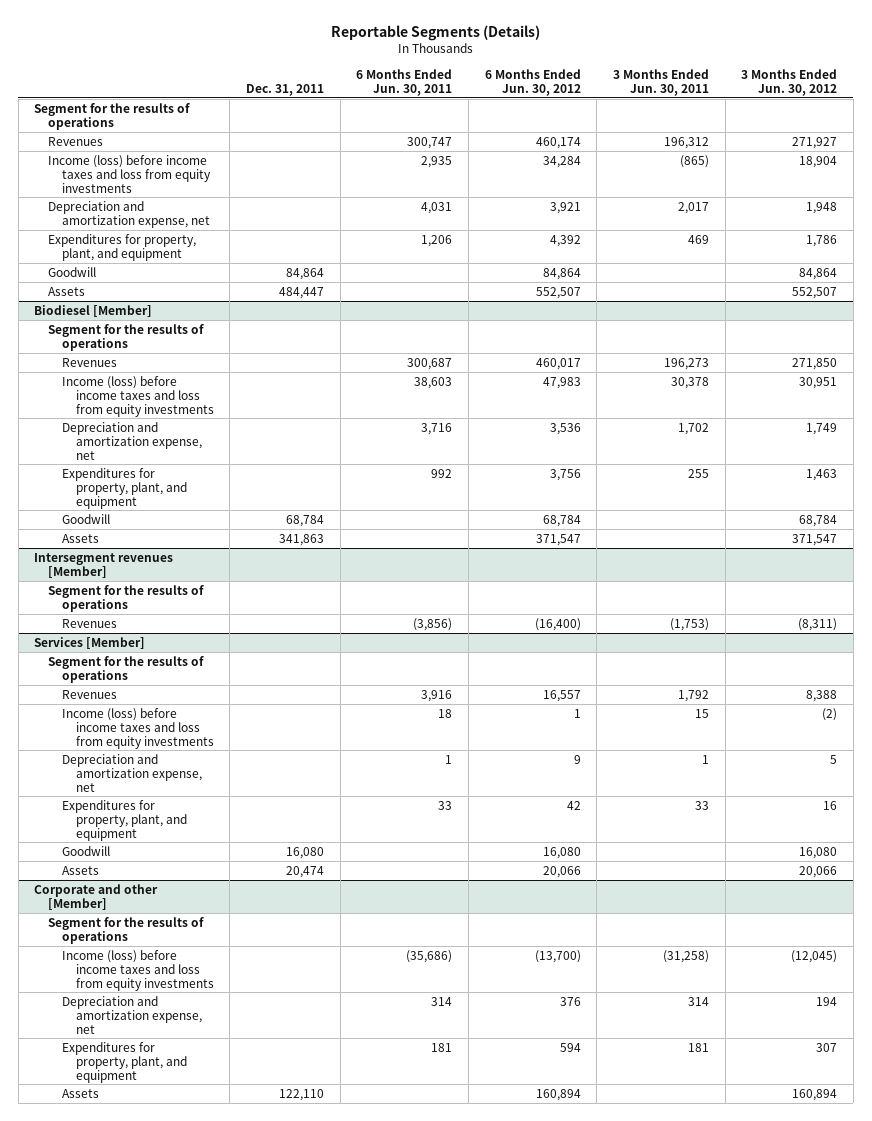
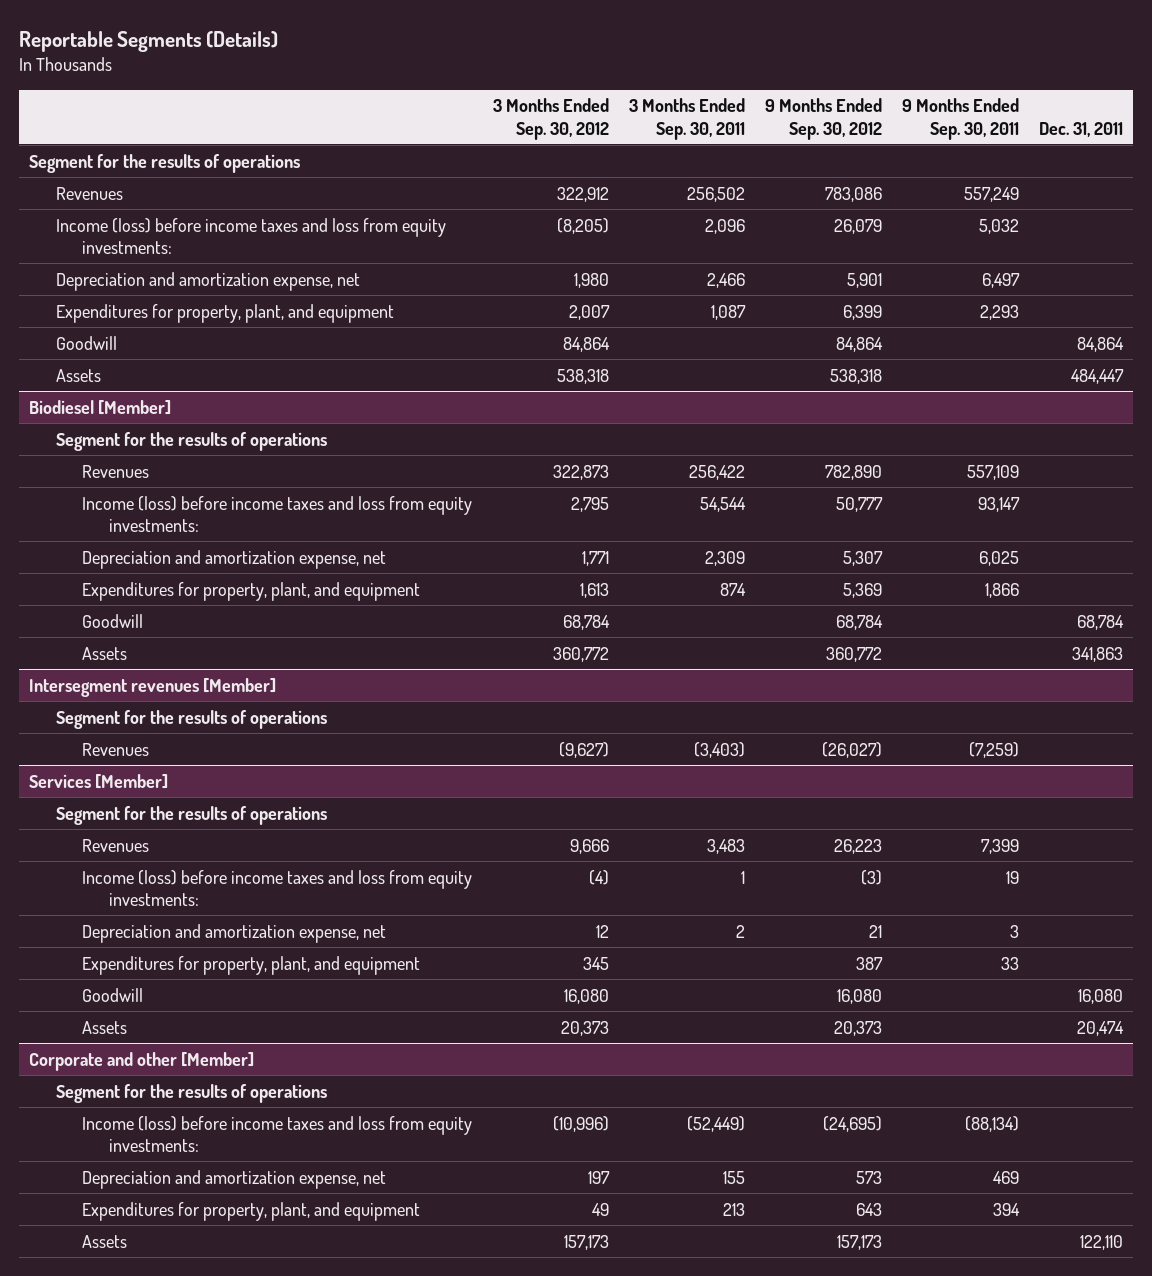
[356,68,453,96] 6 Months Ended Jun. 30, 2011 -> none
[484,68,581,96] 6 Months Ended Jun. 30, 2012 -> none
[612,68,709,96] 3 Months Ended Jun. 30, 2011 -> none
[741,68,838,96] 3 Months Ended Jun. 30, 2012 -> none
none -> [492,98,609,140] 3 Months Ended Sep. 30, 2012
none -> [628,98,745,140] 3 Months Ended Sep. 30, 2011
none -> [764,98,882,140] 9 Months Ended Sep. 30, 2012
none -> [902,98,1020,140] 9 Months Ended Sep. 30, 2011
[48,154,211,193] Income (loss) before income taxes and loss from equity investments -> [55,217,446,255] Income (loss) before income taxes and loss from equity investments:
[61,375,214,417] Income (loss) before income taxes and loss from equity investments -> [82,495,473,533] Income (loss) before income taxes and loss from equity investments:
[61,707,214,749] Income (loss) before income taxes and loss from equity investments -> [82,869,473,907] Income (loss) before income taxes and loss from equity investments:
[61,949,214,991] Income (loss) before income taxes and loss from equity investments -> [82,1115,473,1153] Income (loss) before income taxes and loss from equity investments:

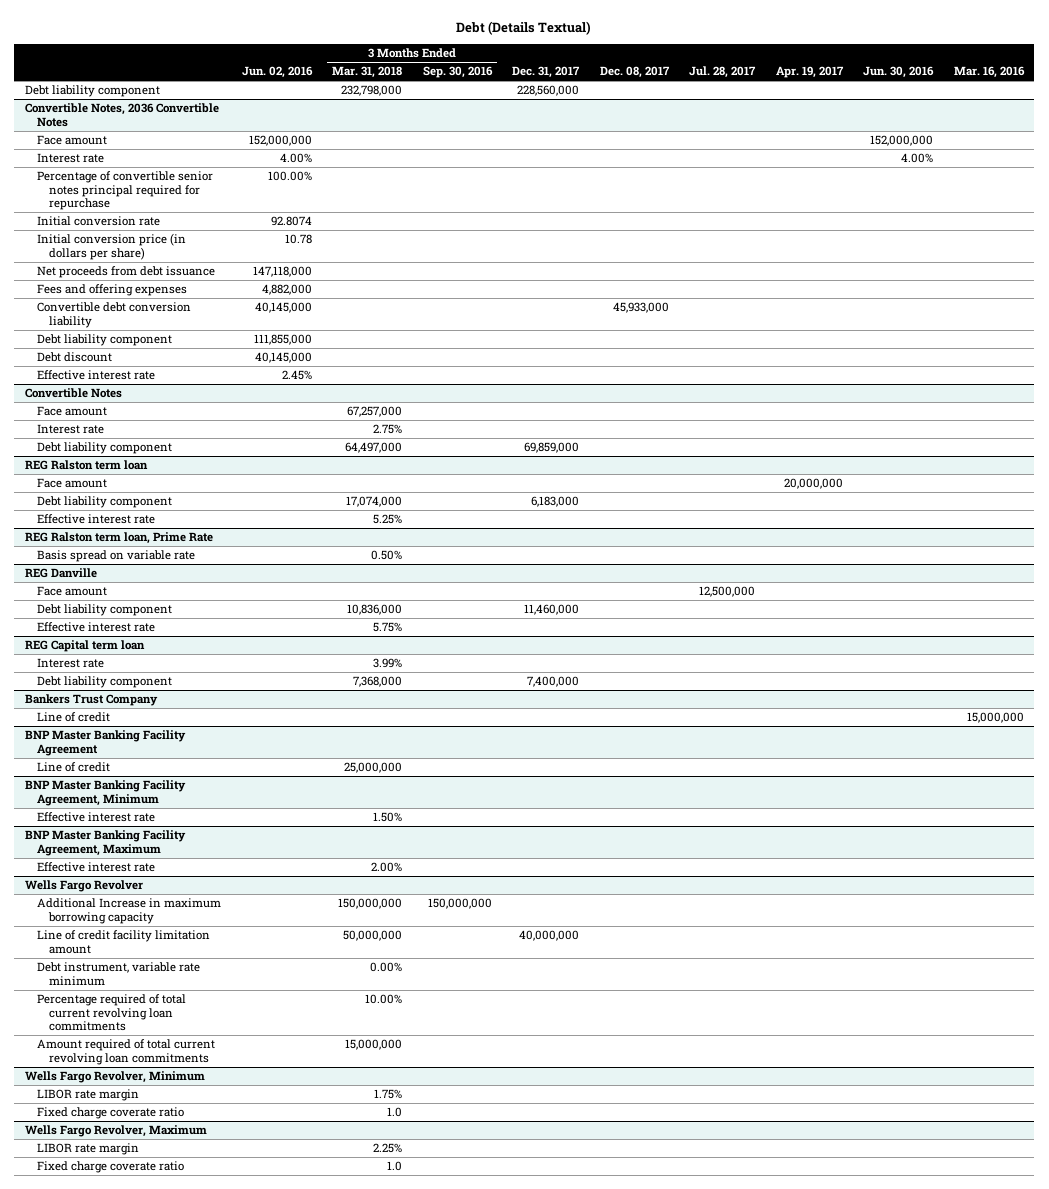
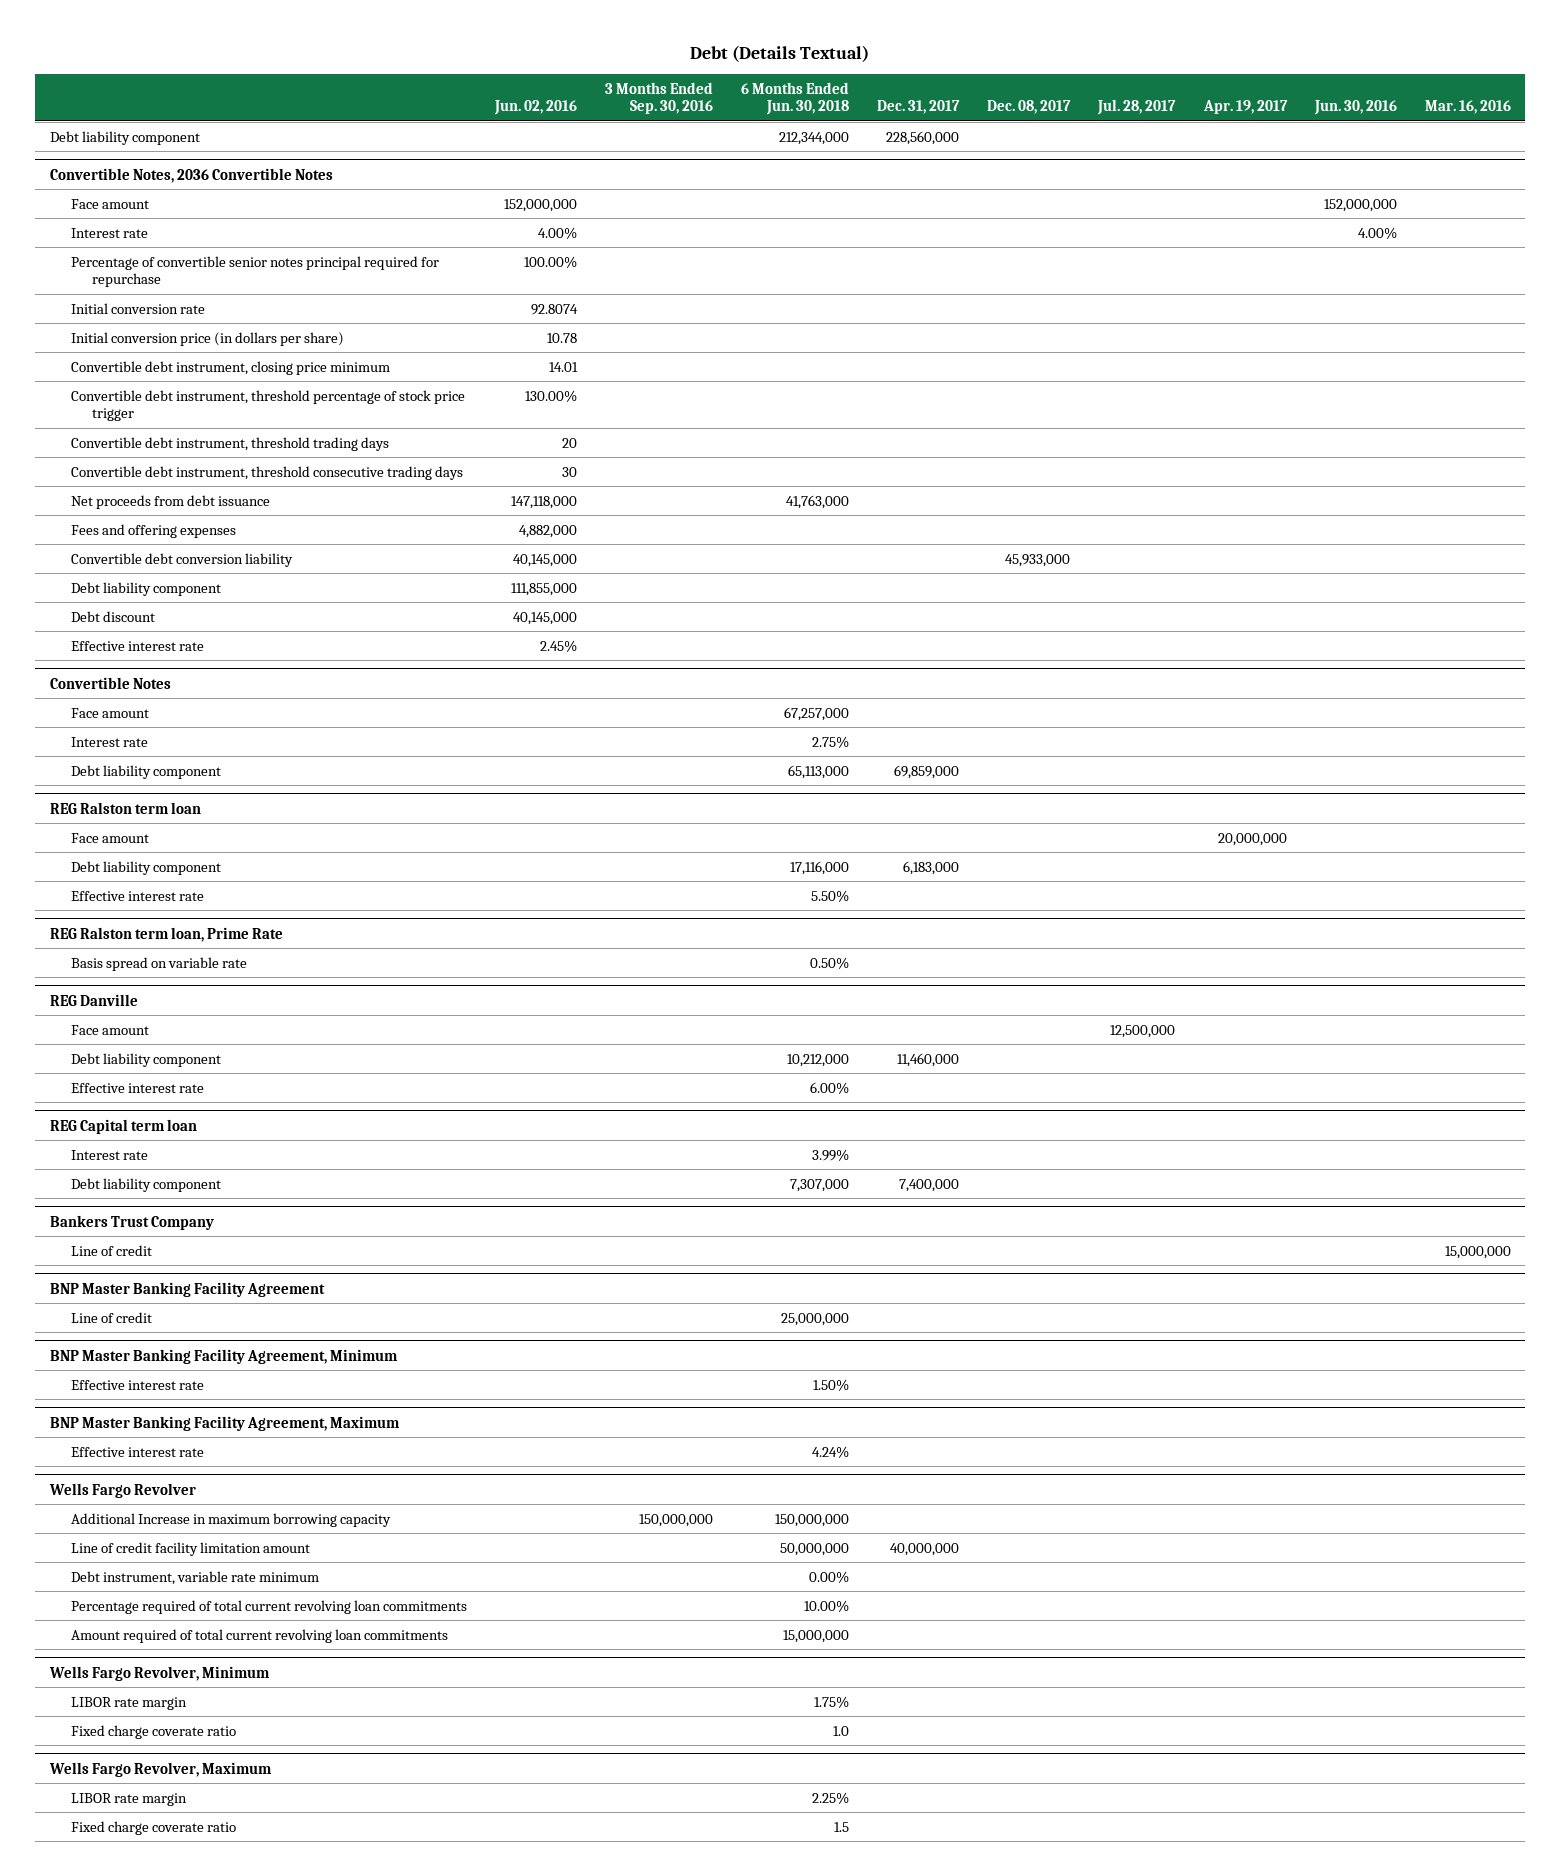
[332,66,403,79] Mar. 31, 2018 -> none
none -> [741,81,850,116] 6 Months Ended Jun. 30, 2018
none -> [70,360,390,375] Convertible debt instrument, closing price minimum
none -> [70,389,465,422] Convertible debt instrument, threshold percentage of stock price trigger
none -> [70,436,389,451] Convertible debt instrument, threshold trading days
none -> [70,465,463,480] Convertible debt instrument, threshold consecutive trading days

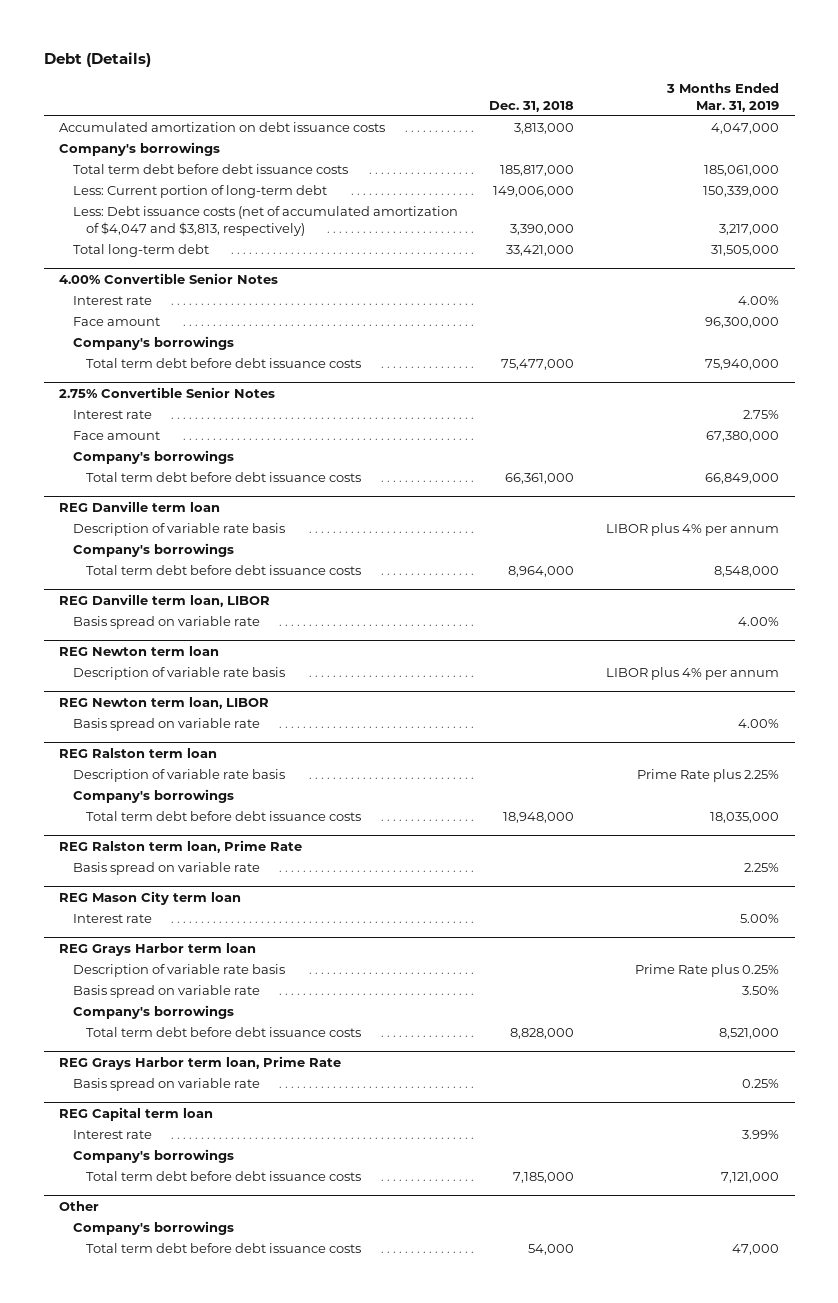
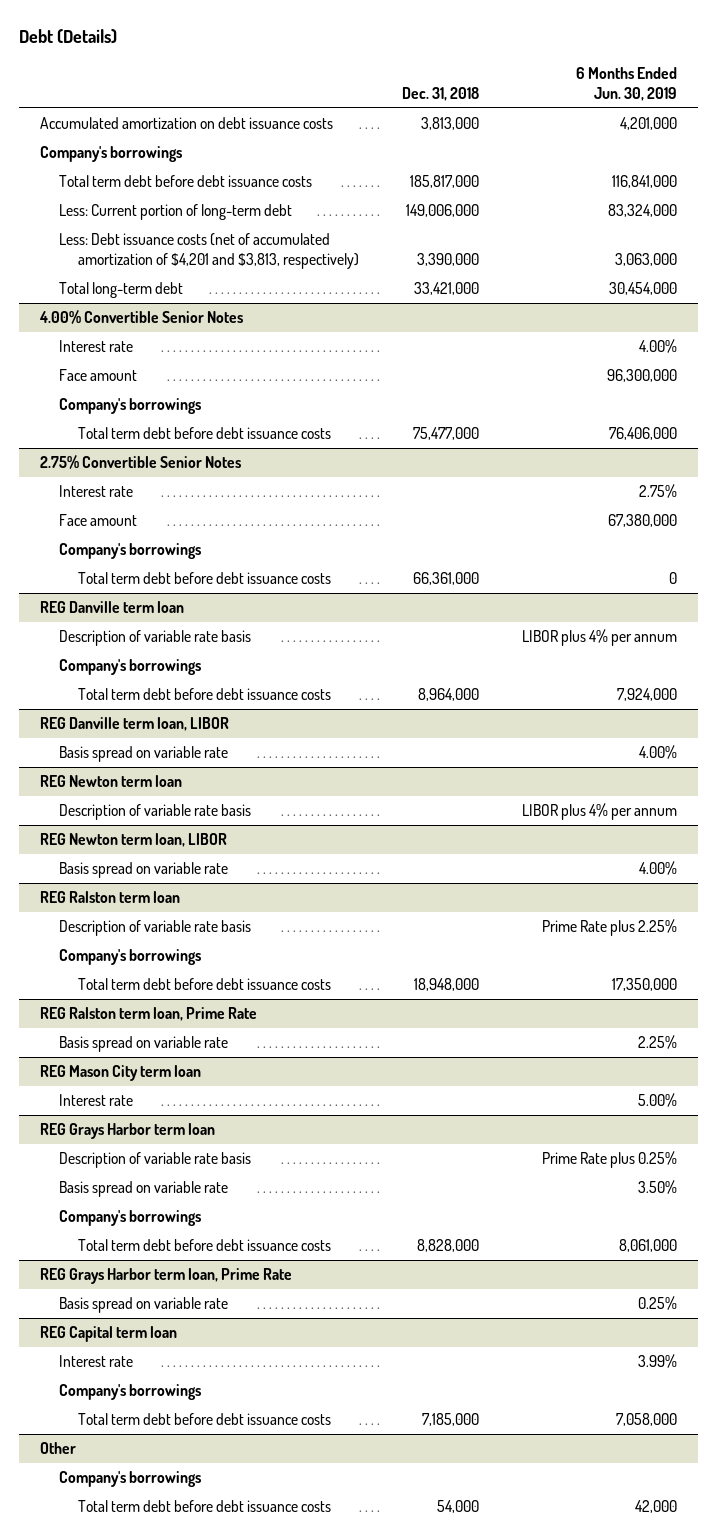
[666,82,780,112] 3 Months Ended Mar. 31, 2019 -> none
none -> [575,67,677,101] 6 Months Ended Jun. 30, 2019
[72,206,458,237] Less: Debt issuance costs (net of accumulated amortization of $4,047 and $3,813, respectively) -> [59,233,359,269] Less: Debt issuance costs (net of accumulated amortization of $4,201 and $3,813, respectively)

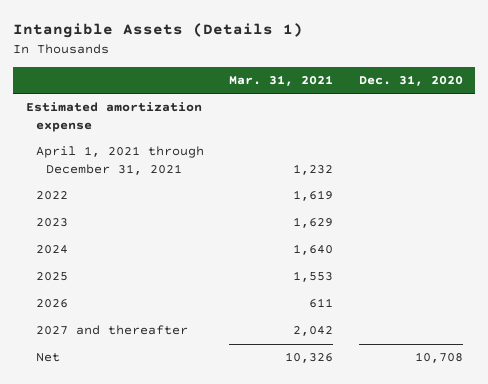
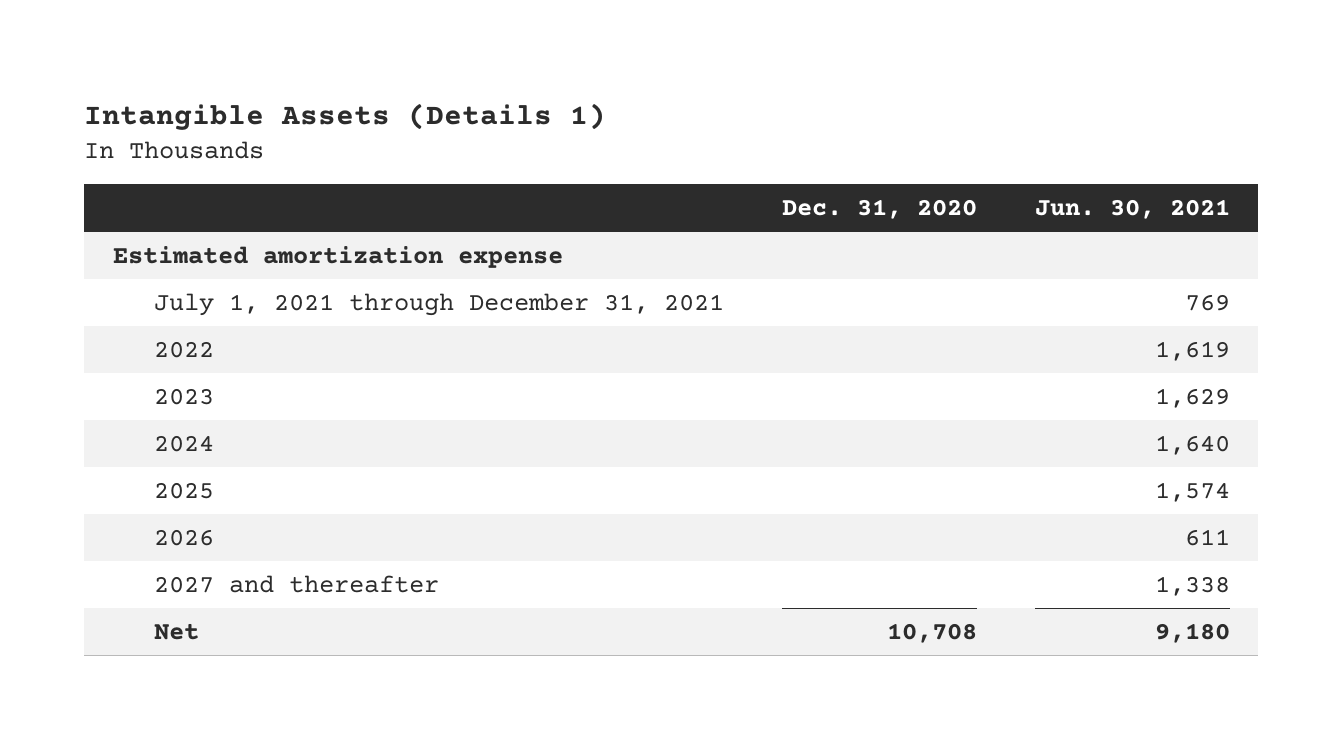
[229,74,334,86] Mar. 31, 2021 -> none
none -> [1034,198,1230,219] Jun. 30, 2021
[35,146,204,175] April 1, 2021 through December 31, 2021 -> [154,292,725,316] July 1, 2021 through December 31, 2021

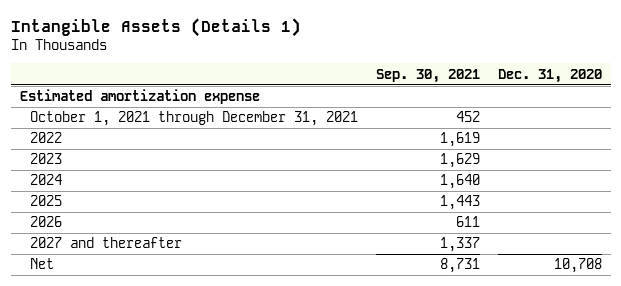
[1034,198,1230,219] Jun. 30, 2021 -> none
none -> [376,68,481,83] Sep. 30, 2021
[154,292,725,316] July 1, 2021 through December 31, 2021 -> [30,111,359,127] October 1, 2021 through December 31, 2021

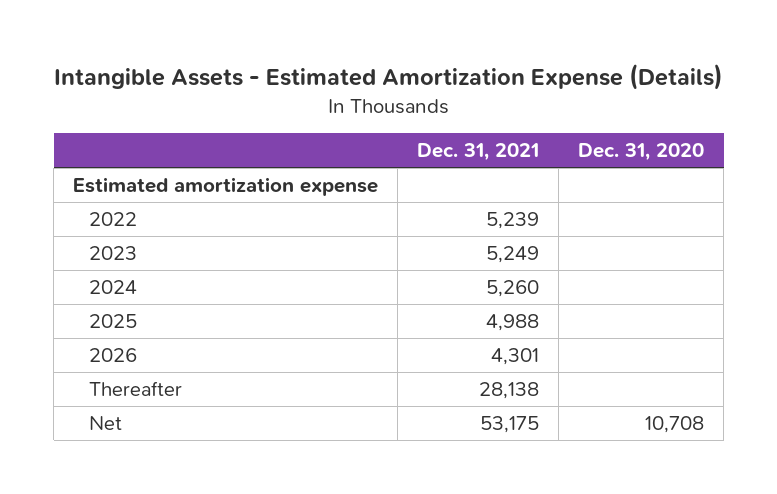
[10,17,301,37] Intangible Assets (Details 1) -> [53,64,723,91] Intangible Assets - Estimated Amortization Expense (Details)
[376,68,481,83] Sep. 30, 2021 -> none
none -> [417,143,540,162] Dec. 31, 2021
[30,111,359,127] October 1, 2021 through December 31, 2021 -> none
[30,237,183,249] 2027 and thereafter -> [89,380,183,396] Thereafter

